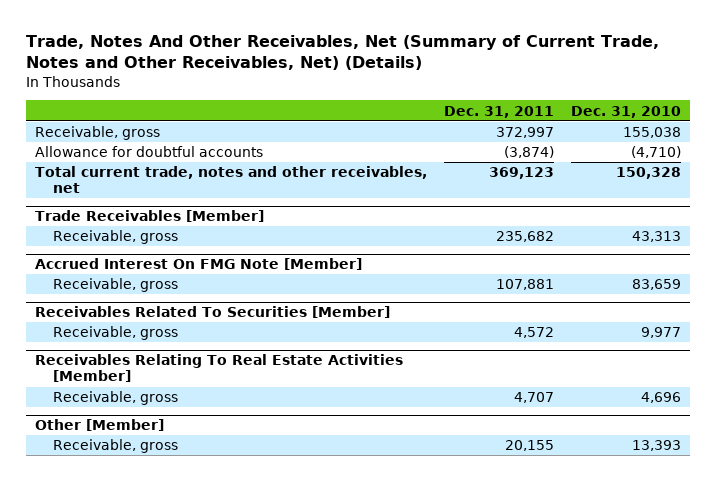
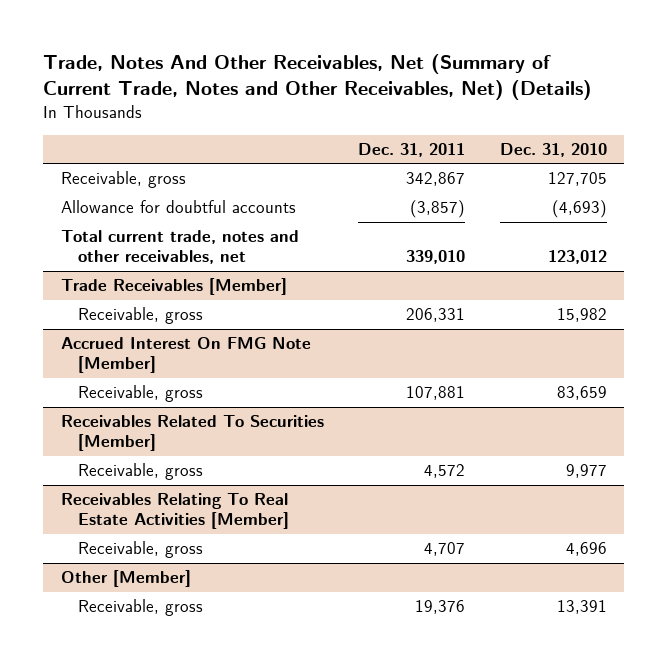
[495,127,554,139] 372,997 -> [406,172,466,187] 342,867
[623,127,682,139] 155,038 -> [547,172,607,187] 127,705
[503,146,554,159] (3,874) -> [410,200,466,219] (3,857)
[631,146,682,159] (4,710) -> [551,200,607,219] (4,693)
[488,167,554,180] 369,123 -> [406,250,466,265] 339,010
[616,167,682,180] 150,328 -> [547,250,607,265] 123,012
[495,231,554,243] 235,682 -> [406,308,466,323] 206,331
[632,231,682,243] 43,313 -> [556,308,607,323] 15,982
[504,440,554,452] 20,155 -> [415,600,466,615] 19,376
[632,440,682,452] 13,393 -> [556,600,607,615] 13,391

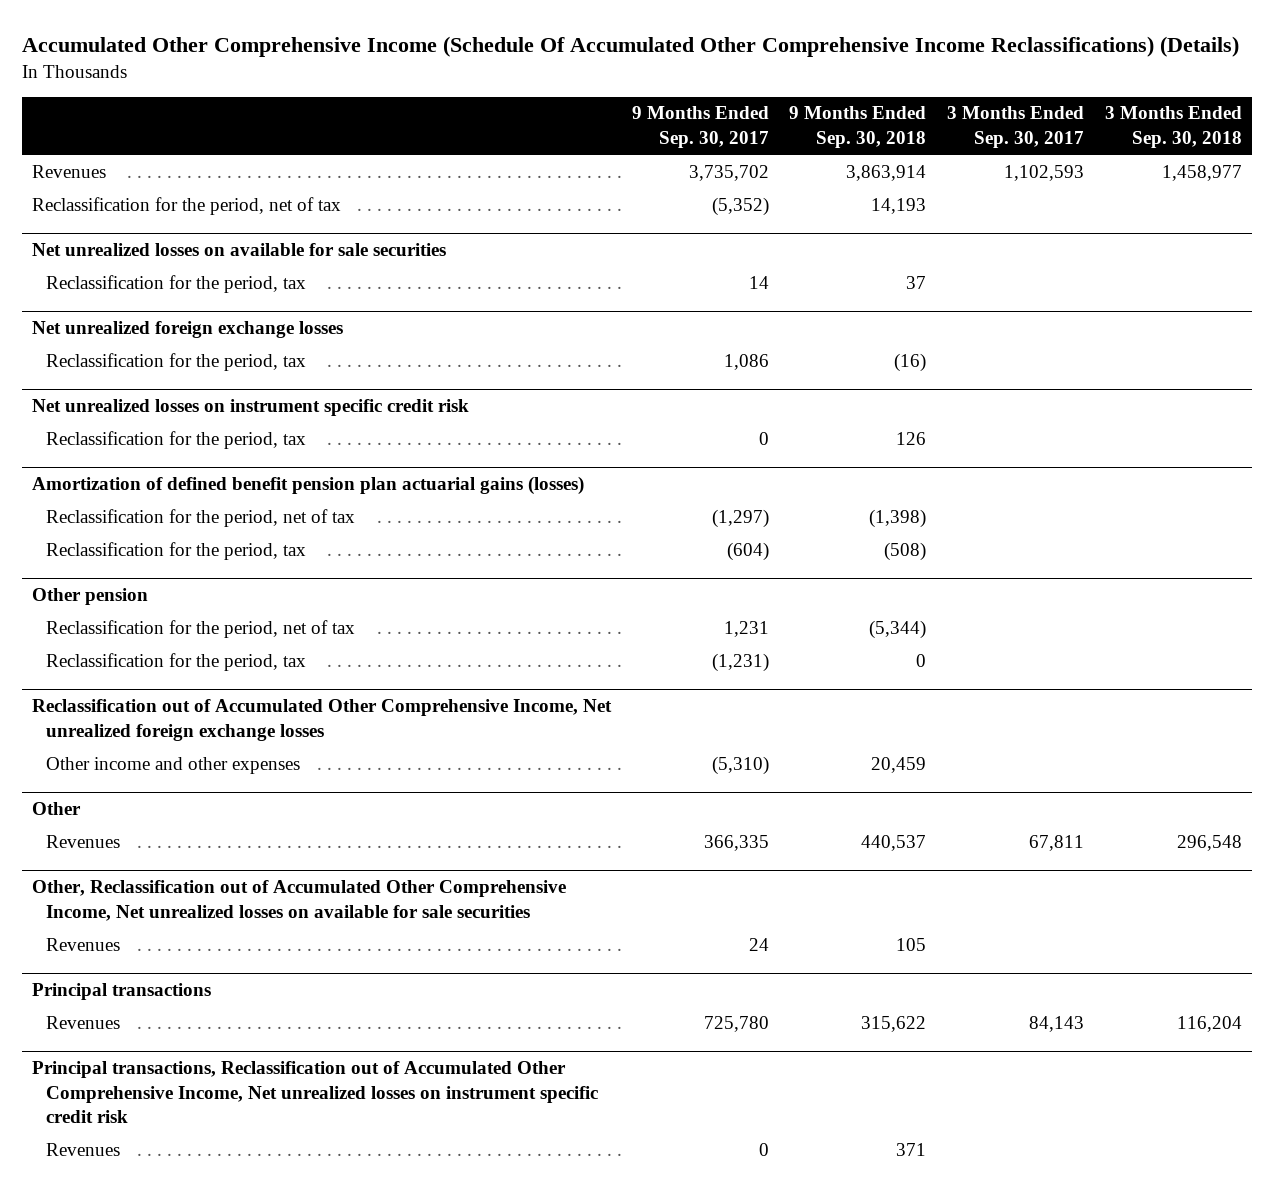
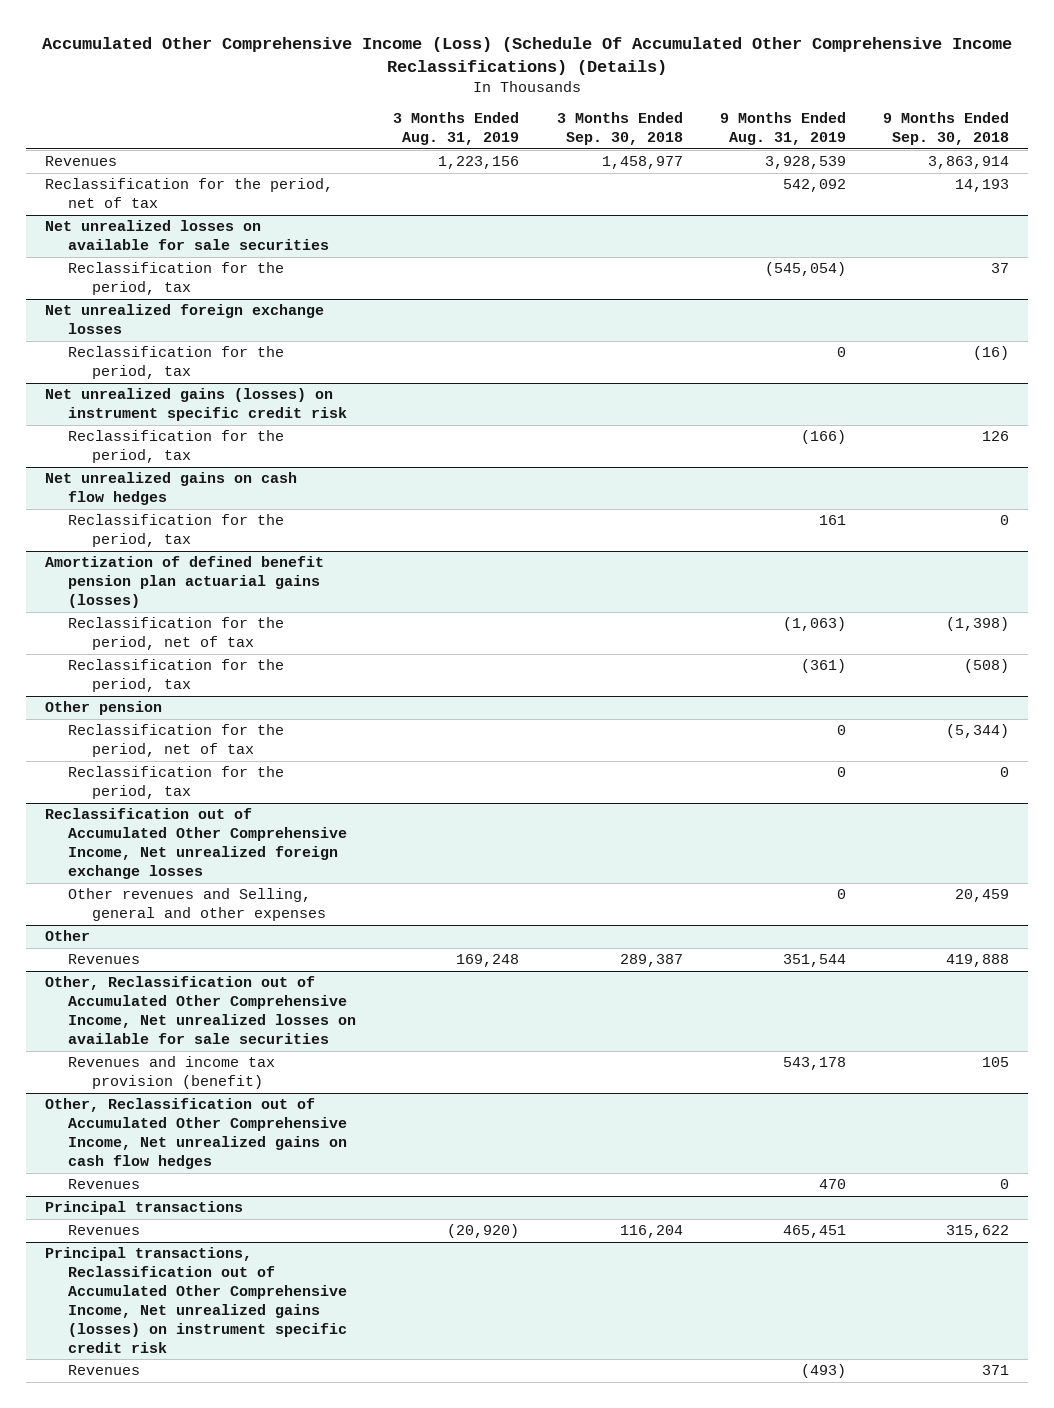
[22,35,1240,57] Accumulated Other Comprehensive Income (Schedule Of Accumulated Other Comprehensive Income Reclassifications) (Details) -> [41,36,1012,76] Accumulated Other Comprehensive Income (Loss) (Schedule Of Accumulated Other Comprehensive Income Reclassifications) (Details)
[631,106,769,148] 9 Months Ended Sep. 30, 2017 -> none
[947,106,1085,148] 3 Months Ended Sep. 30, 2017 -> none
none -> [393,112,520,146] 3 Months Ended Aug. 31, 2019
none -> [719,112,846,146] 9 Months Ended Aug. 31, 2019
[32,399,470,417] Net unrealized losses on instrument specific credit risk -> [44,388,348,422] Net unrealized gains (losses) on instrument specific credit risk
none -> [44,472,297,506] Net unrealized gains on cash flow hedges
none -> [68,514,285,548] Reclassification for the period, tax
[45,756,300,774] Other income and other expenses -> [68,888,326,922] Other revenues and Selling, general and other expenses
[861,834,927,851] 440,537 -> [946,954,1010,968] 419,888
[1176,834,1242,851] 296,548 -> [619,954,683,968] 289,387
none -> [68,1056,276,1090] Revenues and income tax provision (benefit)
none -> [44,1098,348,1169] Other, Reclassification out of Accumulated Other Comprehensive Income, Net unrealized gains on cash flow hedges
[896,937,927,951] 105 -> [1000,1179,1010,1190] 0
[32,1061,598,1124] Principal transactions, Reclassification out of Accumulated Other Comprehensive Income, Net unrealized losses on instrument specific credit risk -> [44,1247,348,1353] Principal transactions, Reclassification out of Accumulated Other Comprehensive Income, Net unrealized gains (losses) on instrument specific credit risk

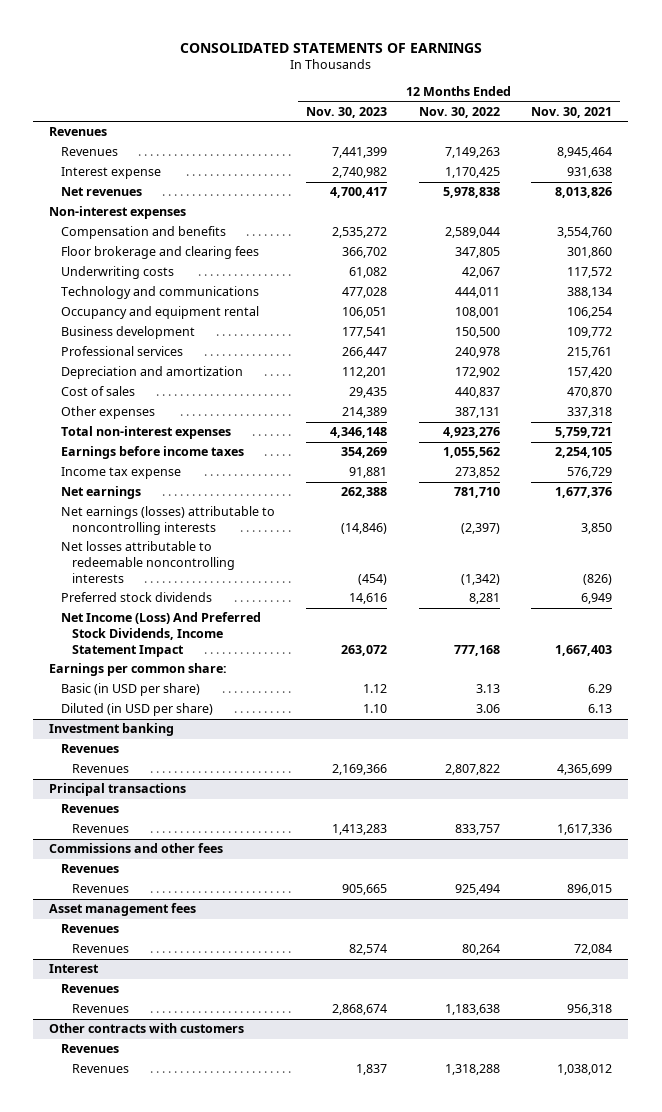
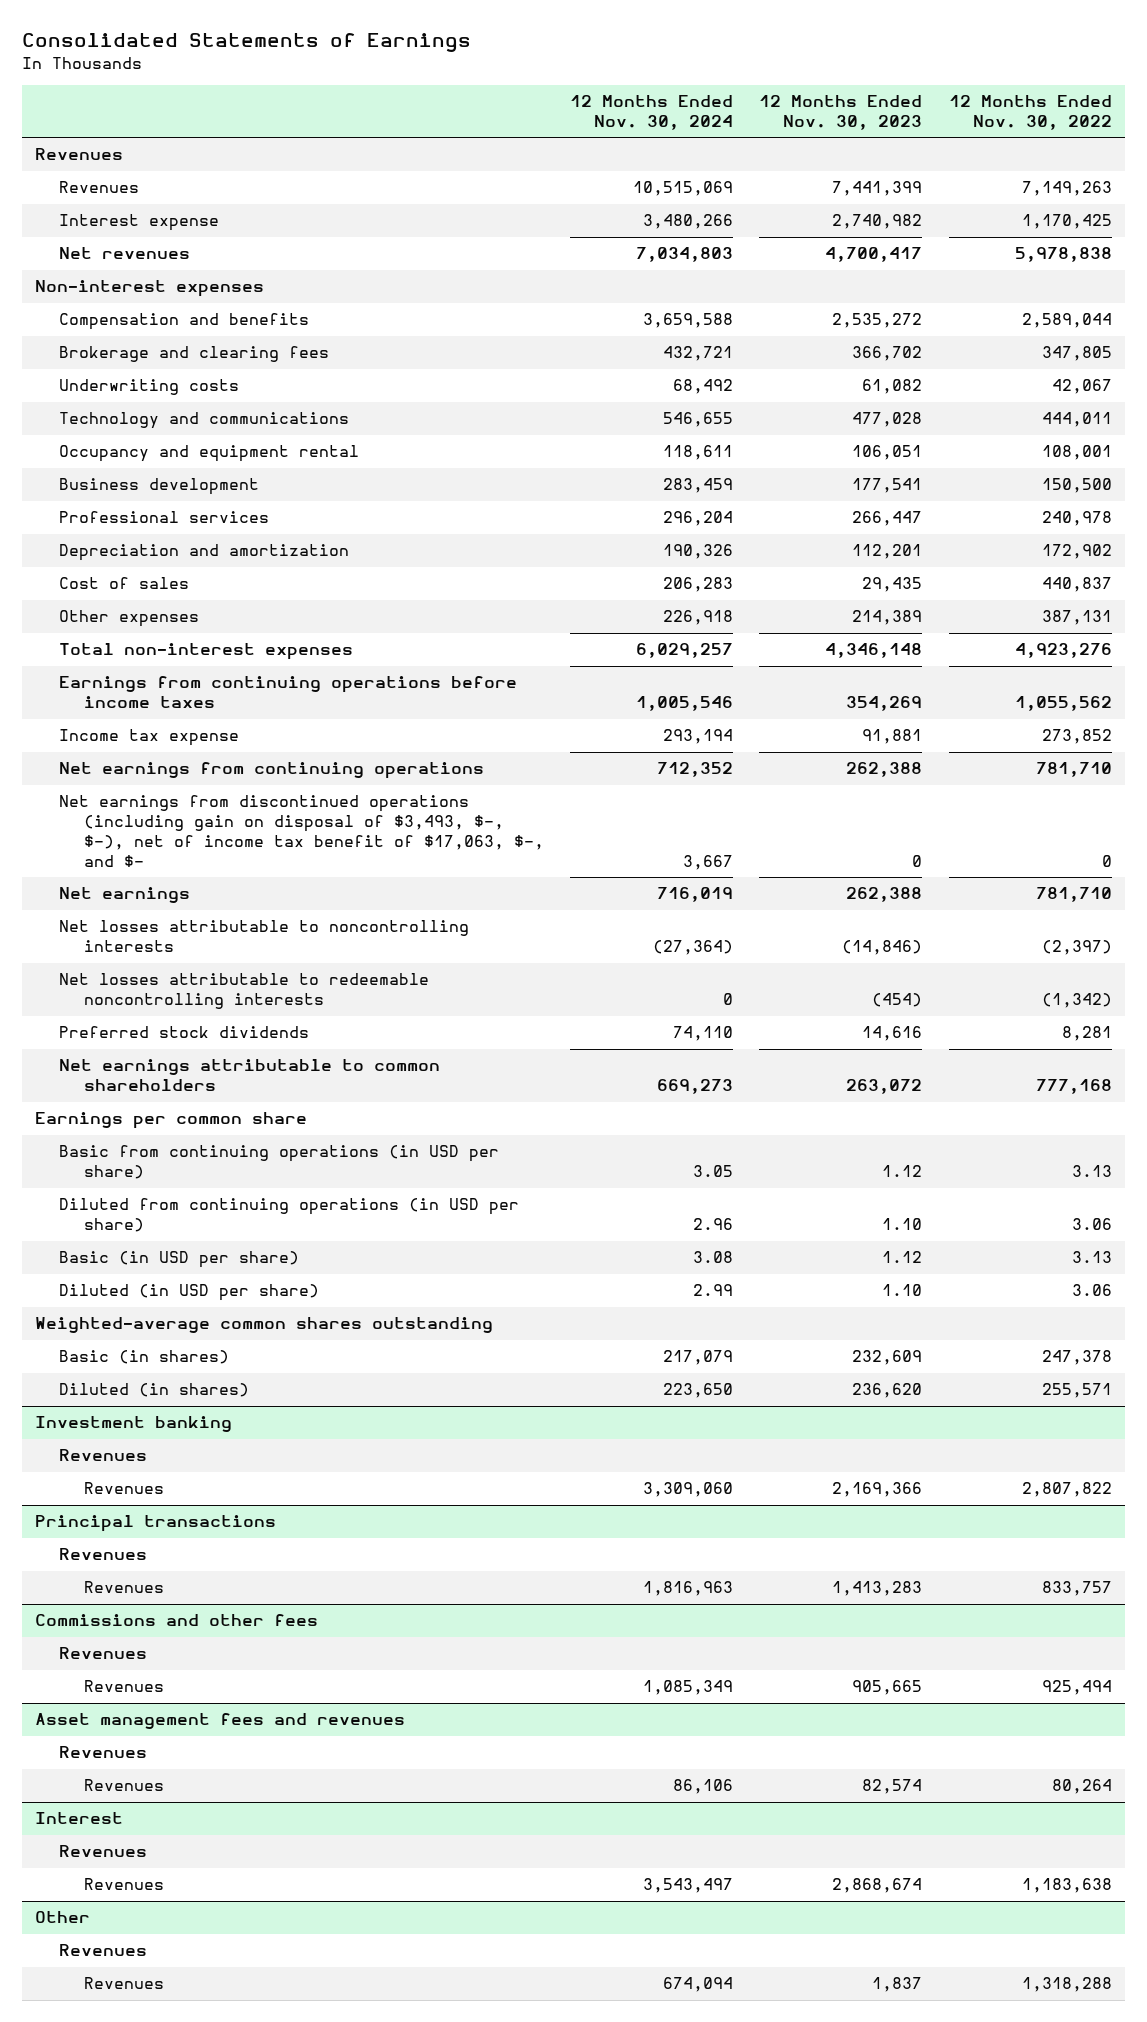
[179,42,482,53] CONSOLIDATED STATEMENTS OF EARNINGS -> [21,32,471,52] Consolidated Statements of Earnings
[531,106,613,118] Nov. 30, 2021 -> none
none -> [569,95,733,131] 12 Months Ended Nov. 30, 2024
[60,246,259,260] Floor brokerage and clearing fees -> [59,346,330,363] Brokerage and clearing fees
[60,446,244,460] Earnings before income taxes -> [59,676,518,709] Earnings from continuing operations before income taxes
none -> [59,762,485,780] Net earnings from continuing operations
none -> [59,795,544,868] Net earnings from discontinued operations (including gain on disposal of $3,493, $-, $-), net of income tax benefit of $17,063, $-, and $-
[60,506,275,535] Net earnings (losses) attributable to noncontrolling interests -> [59,920,470,953] Net losses attributable to noncontrolling interests
[60,612,261,657] Net Income (Loss) And Preferred Stock Dividends, Income Statement Impact -> [59,1059,441,1092] Net earnings attributable to common shareholders
[49,663,228,677] Earnings per common share: -> [35,1112,308,1130] Earnings per common share
none -> [59,1145,500,1180] Basic from continuing operations (in USD per share)
none -> [59,1198,520,1233] Diluted from continuing operations (in USD per share)
none -> [35,1317,494,1334] Weighted-average common shares outstanding
none -> [59,1350,230,1365] Basic (in shares)
none -> [59,1383,250,1398] Diluted (in shares)
[49,903,197,917] Asset management fees -> [35,1713,406,1730] Asset management fees and revenues
[49,1023,245,1034] Other contracts with customers -> [35,1911,91,1924] Other

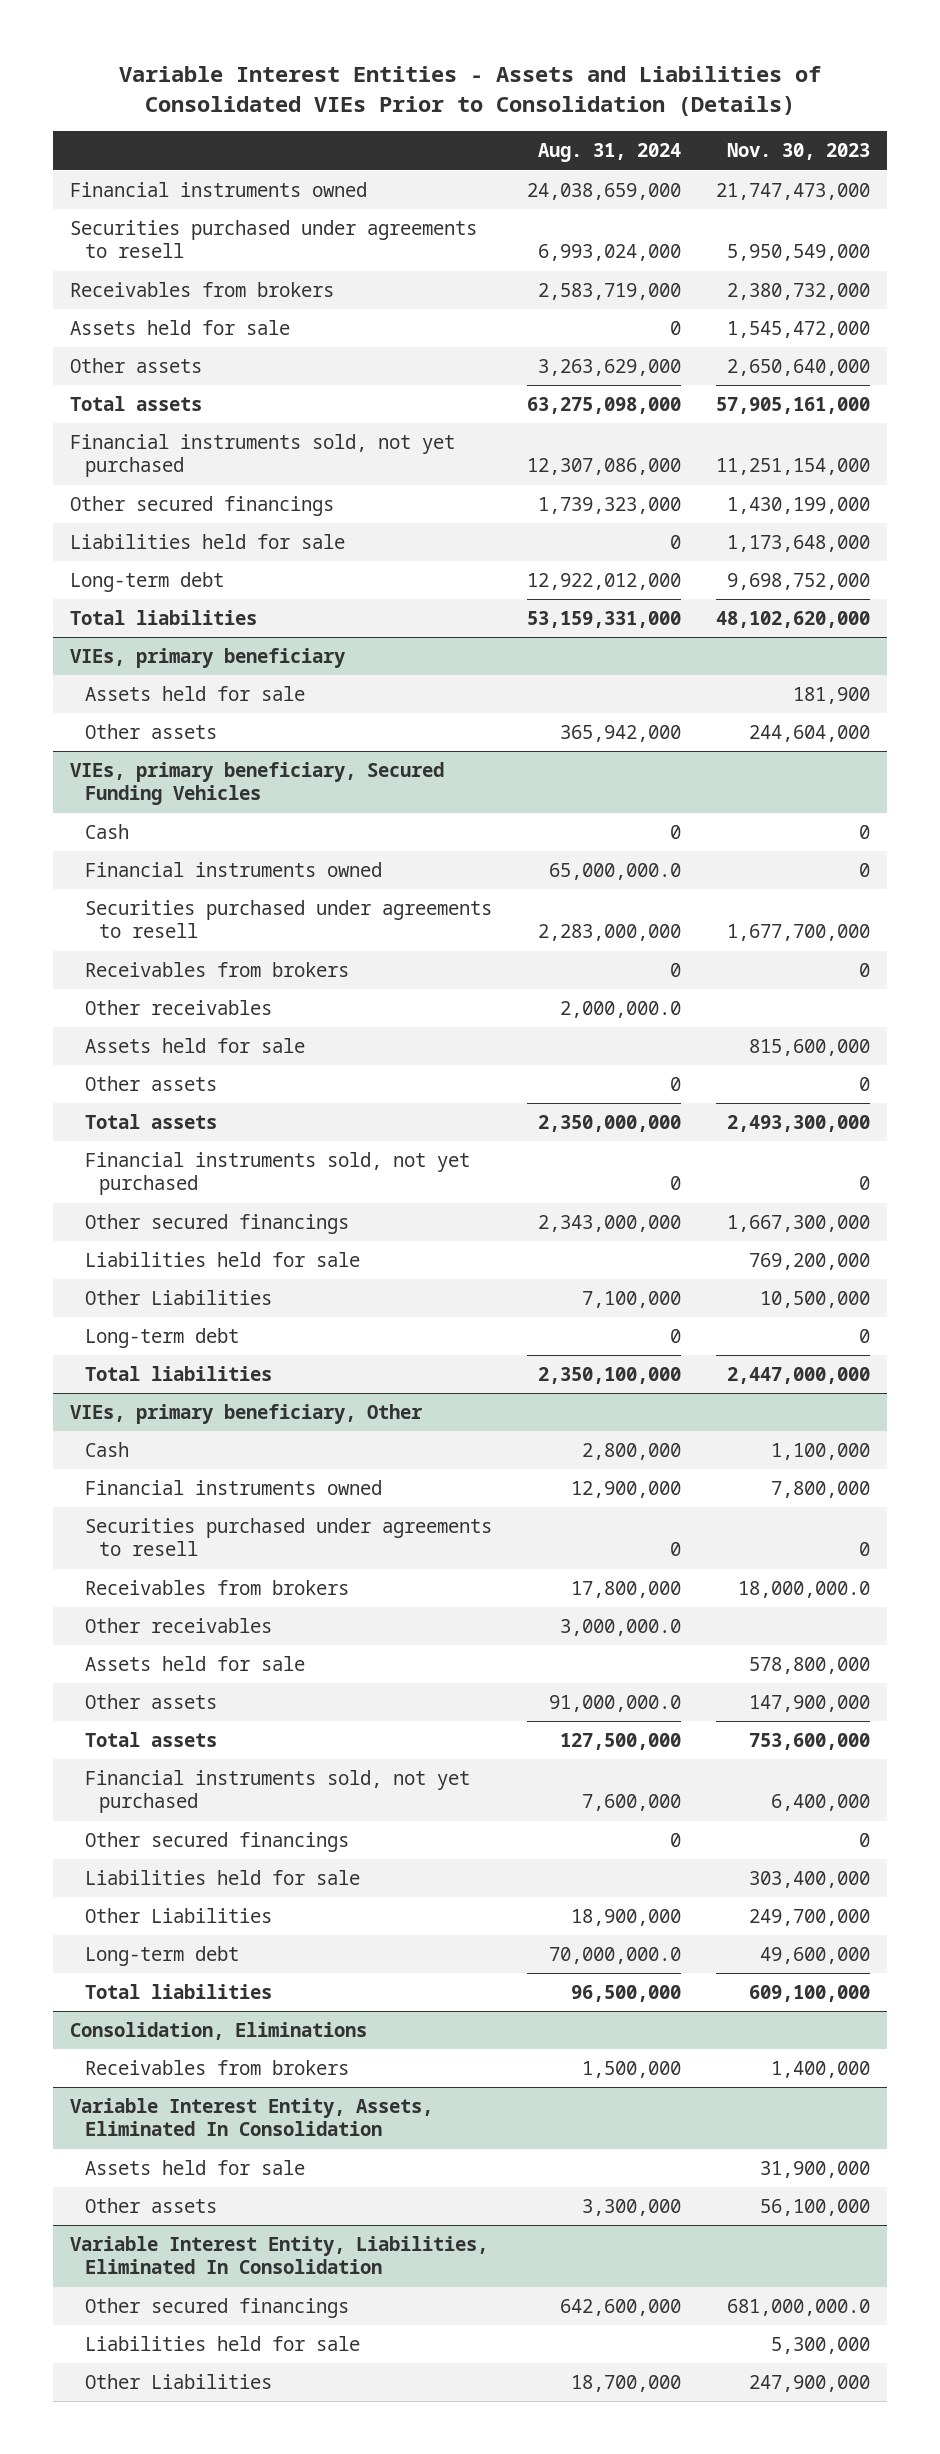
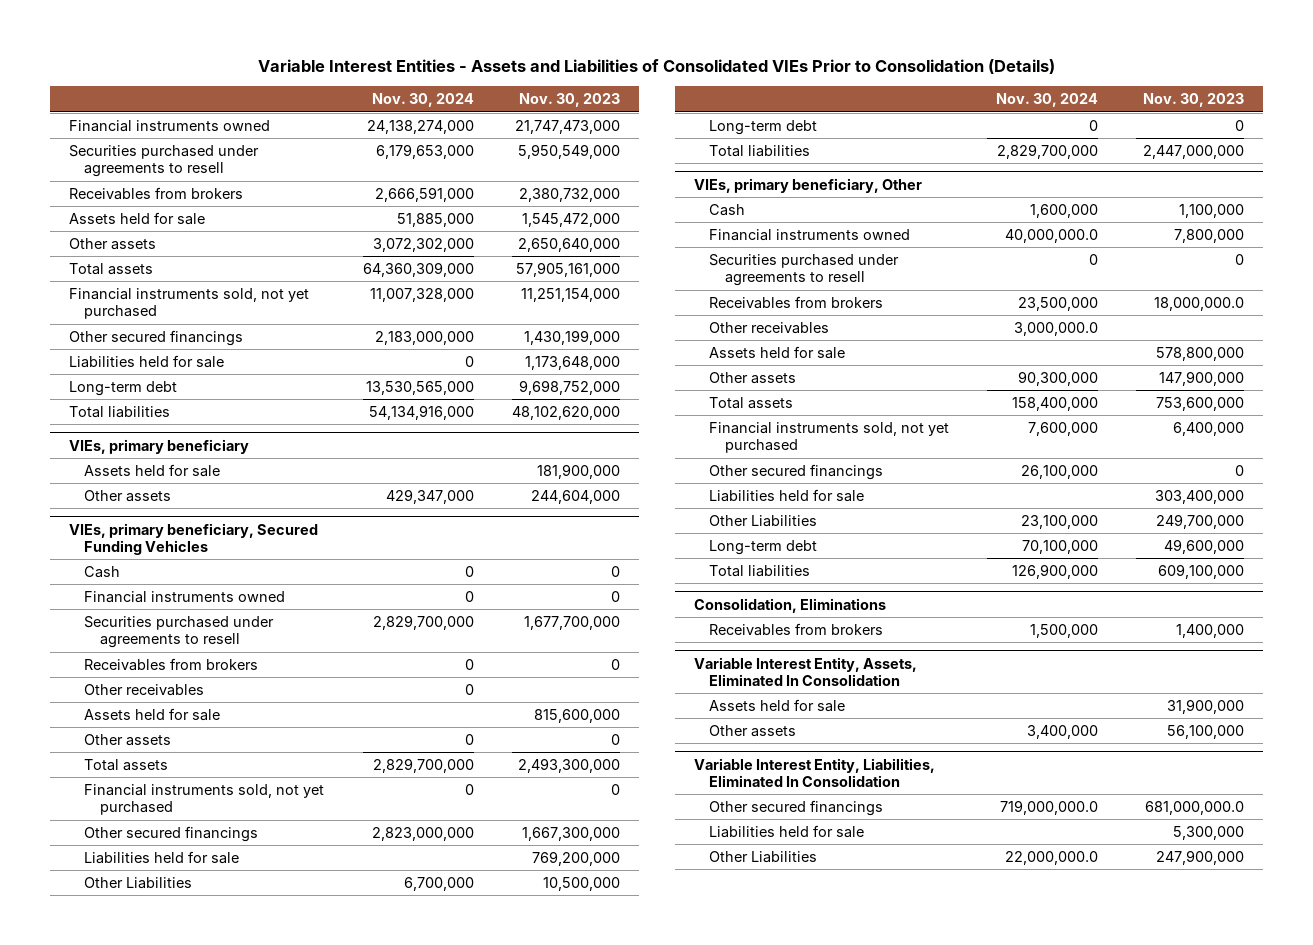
[537,143,681,163] Aug. 31, 2024 -> none
none -> [371,93,474,108] Nov. 30, 2024
[792,687,870,705] 181,900 -> [536,463,620,479] 181,900,000

